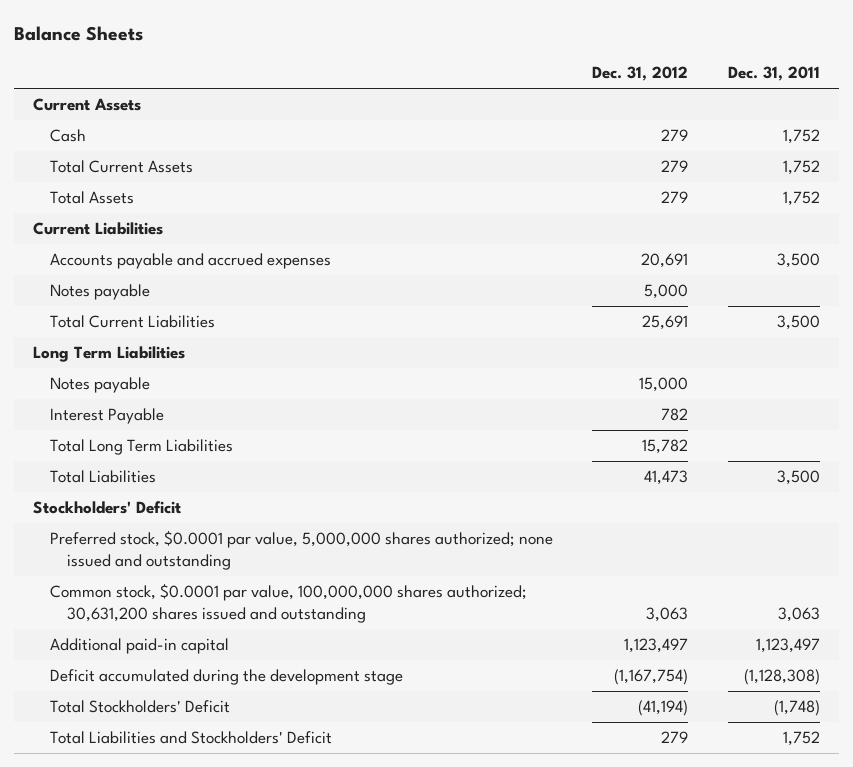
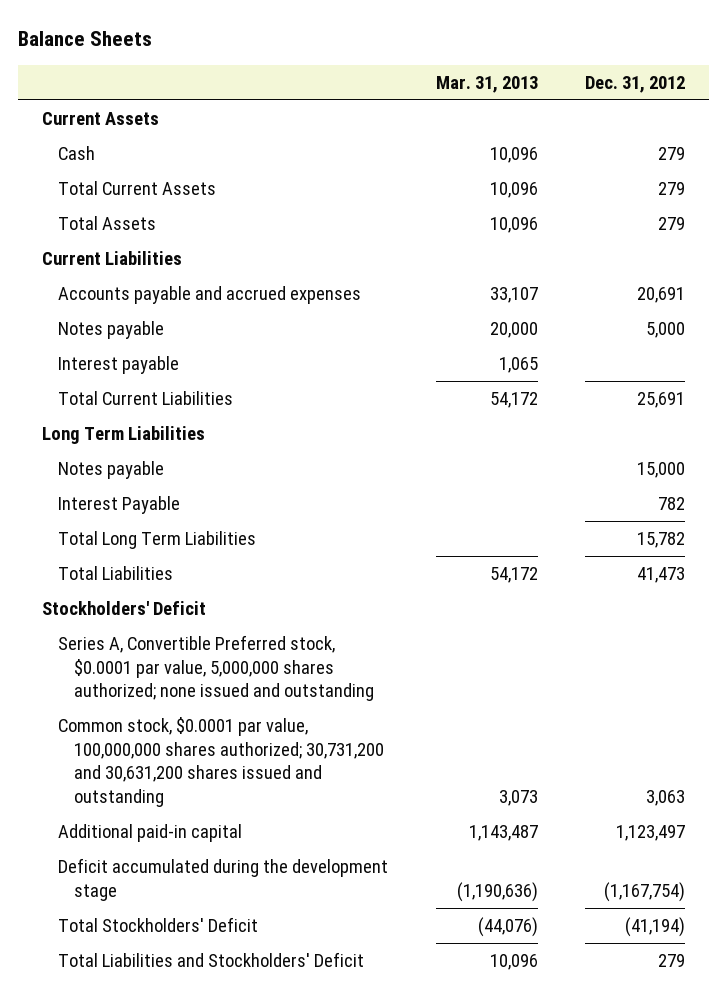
[727,65,820,81] Dec. 31, 2011 -> none
none -> [435,75,538,93] Mar. 31, 2013
none -> [57,356,179,375] Interest payable
[50,530,554,570] Preferred stock, $0.0001 par value, 5,000,000 shares authorized; none issued and outstanding -> [57,635,375,702] Series A, Convertible Preferred stock, $0.0001 par value, 5,000,000 shares authorized; none issued and outstanding
[50,583,528,623] Common stock, $0.0001 par value, 100,000,000 shares authorized; 30,631,200 shares issued and outstanding -> [57,717,385,808] Common stock, $0.0001 par value, 100,000,000 shares authorized; 30,731,200 and 30,631,200 shares issued and outstanding

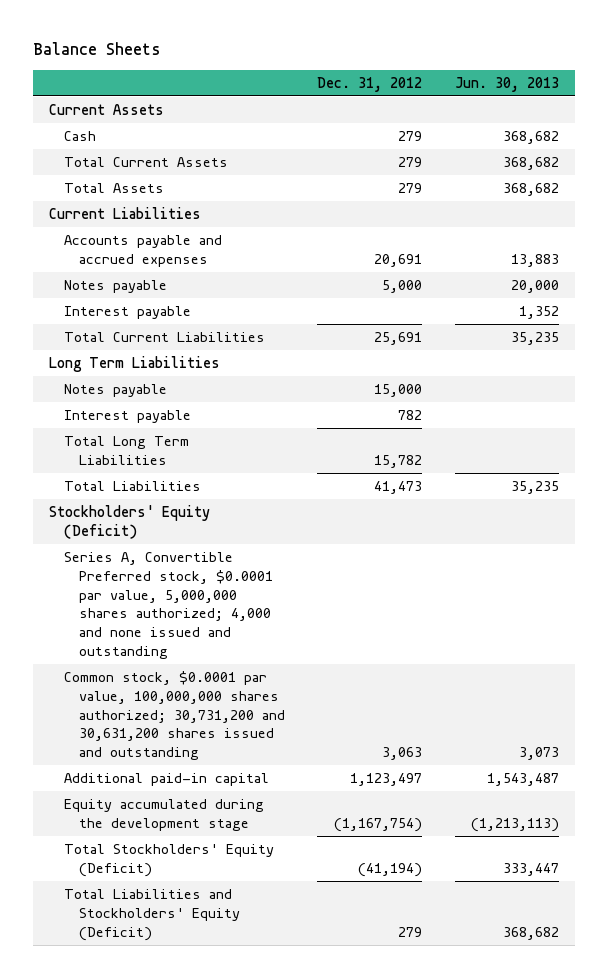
[435,75,538,93] Mar. 31, 2013 -> none
none -> [454,76,559,92] Jun. 30, 2013
[57,496,180,515] Interest Payable -> [63,410,191,424] Interest payable
[41,601,206,616] Stockholders' Deficit -> [49,505,211,539] Stockholders' Equity (Deficit)
[57,635,375,702] Series A, Convertible Preferred stock, $0.0001 par value, 5,000,000 shares authorized; none issued and outstanding -> [63,552,273,659] Series A, Convertible Preferred stock, $0.0001 par value, 5,000,000 shares authorized; 4,000 and none issued and outstanding
[57,858,388,901] Deficit accumulated during the development stage -> [63,799,264,831] Equity accumulated during the development stage
[57,917,258,933] Total Stockholders' Deficit -> [63,844,274,877] Total Stockholders' Equity (Deficit)
[57,952,364,968] Total Liabilities and Stockholders' Deficit -> [63,889,240,941] Total Liabilities and Stockholders' Equity (Deficit)

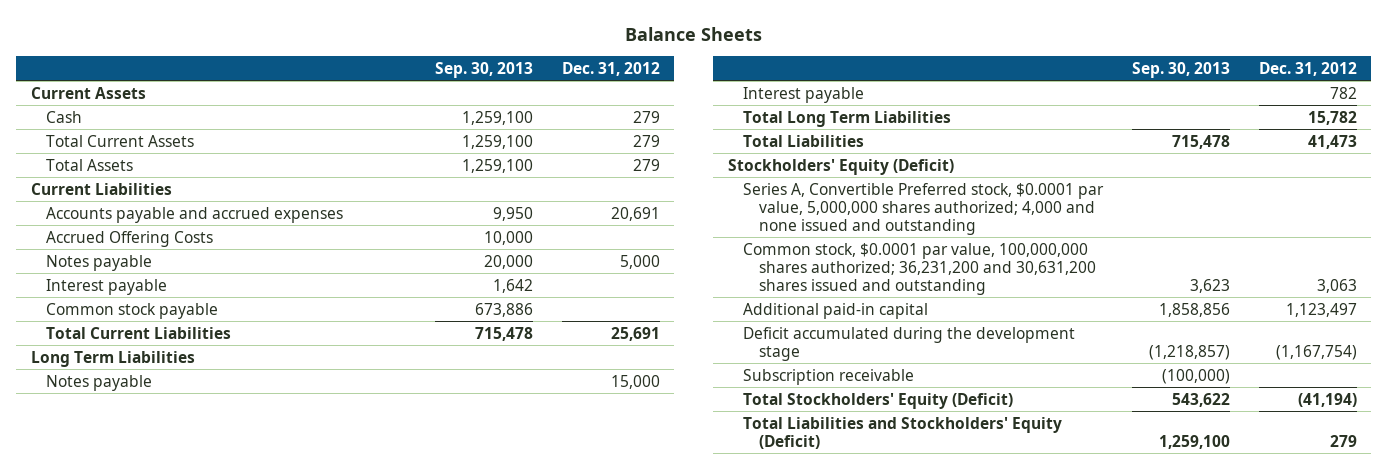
[454,76,559,92] Jun. 30, 2013 -> none
none -> [435,61,534,78] Sep. 30, 2013
none -> [46,230,214,247] Accrued Offering Costs
none -> [46,302,219,319] Common stock payable
[63,671,285,761] Common stock, $0.0001 par value, 100,000,000 shares authorized; 30,731,200 and 30,631,200 shares issued and outstanding -> [743,242,1097,295] Common stock, $0.0001 par value, 100,000,000 shares authorized; 36,231,200 and 30,631,200 shares issued and outstanding
[63,799,264,831] Equity accumulated during the development stage -> [743,326,1076,361] Deficit accumulated during the development stage
none -> [743,368,915,385] Subscription receivable

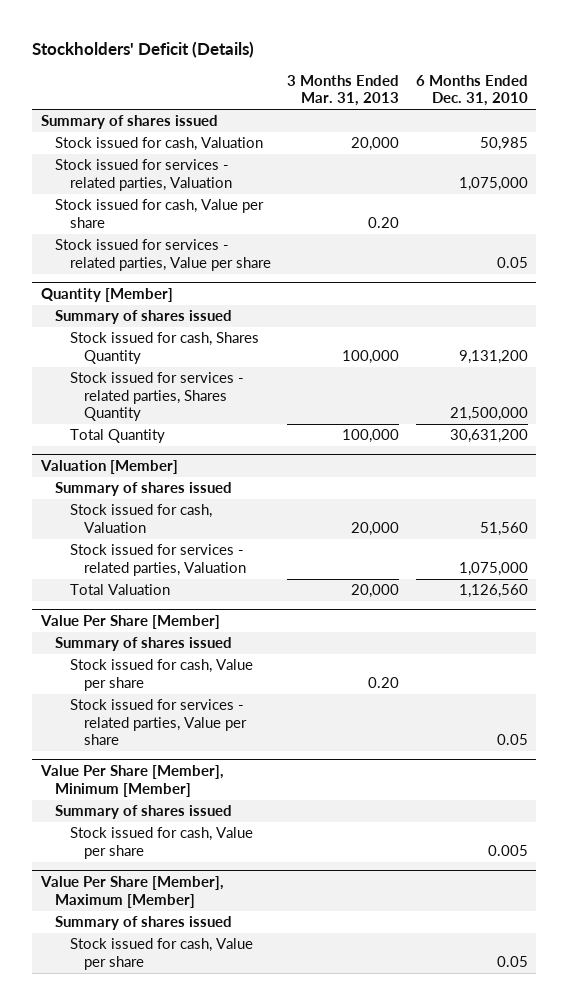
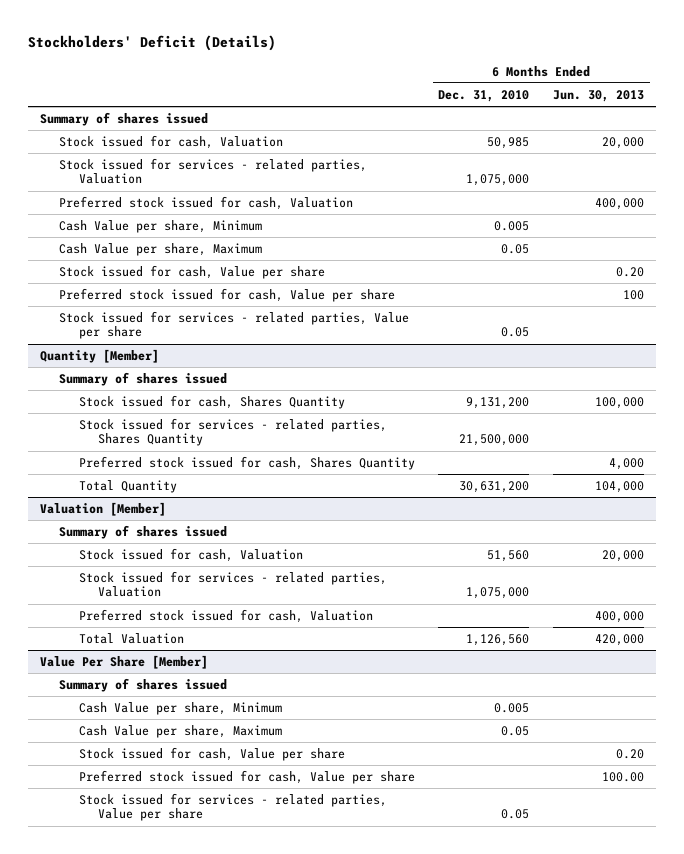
[287,74,400,107] 3 Months Ended Mar. 31, 2013 -> none
none -> [552,89,644,102] Jun. 30, 2013
none -> [59,195,354,210] Preferred stock issued for cash, Valuation
none -> [59,219,263,233] Cash Value per share, Minimum
none -> [59,242,263,256] Cash Value per share, Maximum
none -> [59,287,396,302] Preferred stock issued for cash, Value per share
none -> [78,455,415,470] Preferred stock issued for cash, Shares Quantity
none -> [78,608,373,623] Preferred stock issued for cash, Valuation
none -> [78,701,282,715] Cash Value per share, Minimum
none -> [78,724,282,738] Cash Value per share, Maximum
none -> [78,769,415,784] Preferred stock issued for cash, Value per share
[39,765,224,797] Value Per Share [Member], Minimum [Member] -> none
[55,805,233,820] Summary of shares issued -> none
[69,827,253,859] Stock issued for cash, Value per share -> none
[39,876,224,908] Value Per Share [Member], Maximum [Member] -> none
[55,916,233,931] Summary of shares issued -> none
[69,938,253,970] Stock issued for cash, Value per share -> none

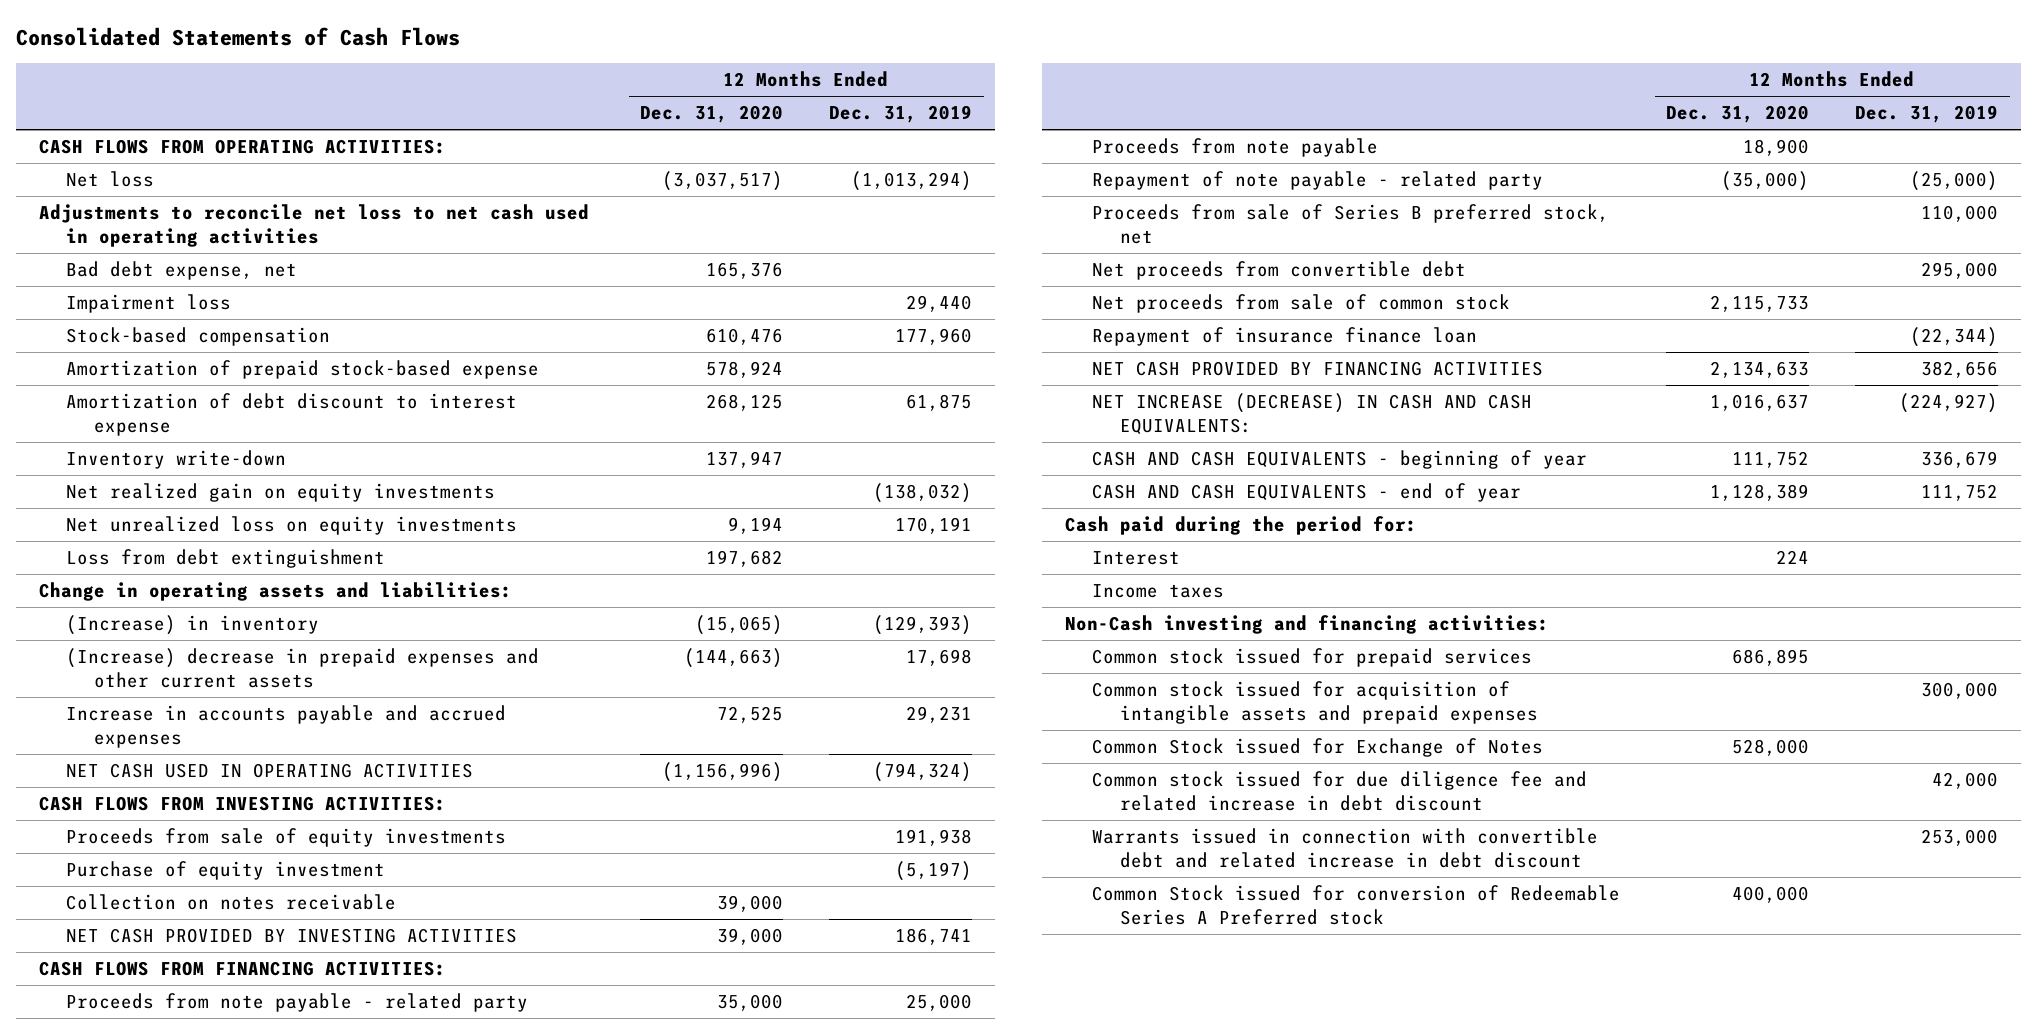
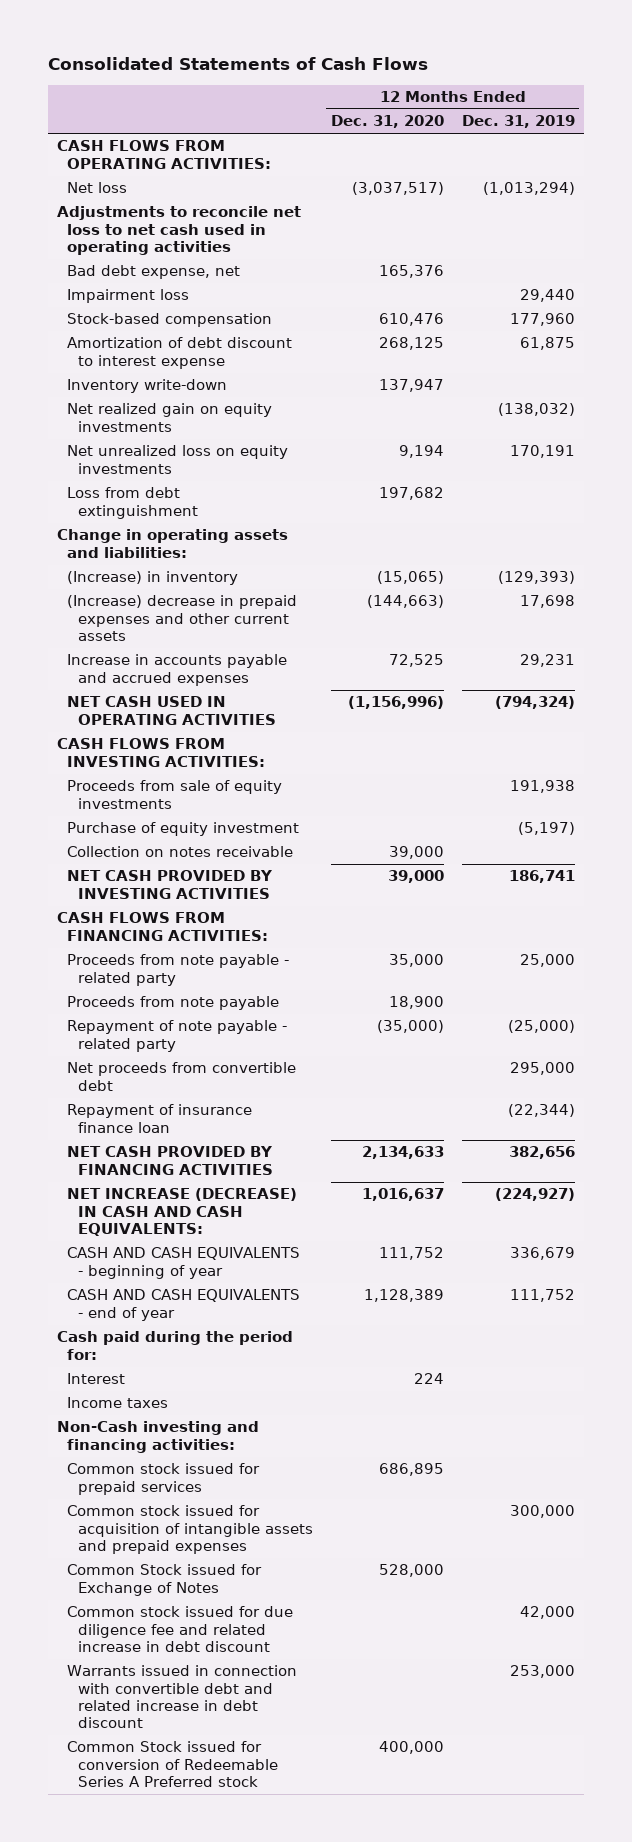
[66,360,540,380] Amortization of prepaid stock-based expense -> none
[1092,204,1610,244] Proceeds from sale of Series B preferred stock, net -> none
[1092,294,1511,314] Net proceeds from sale of common stock -> none

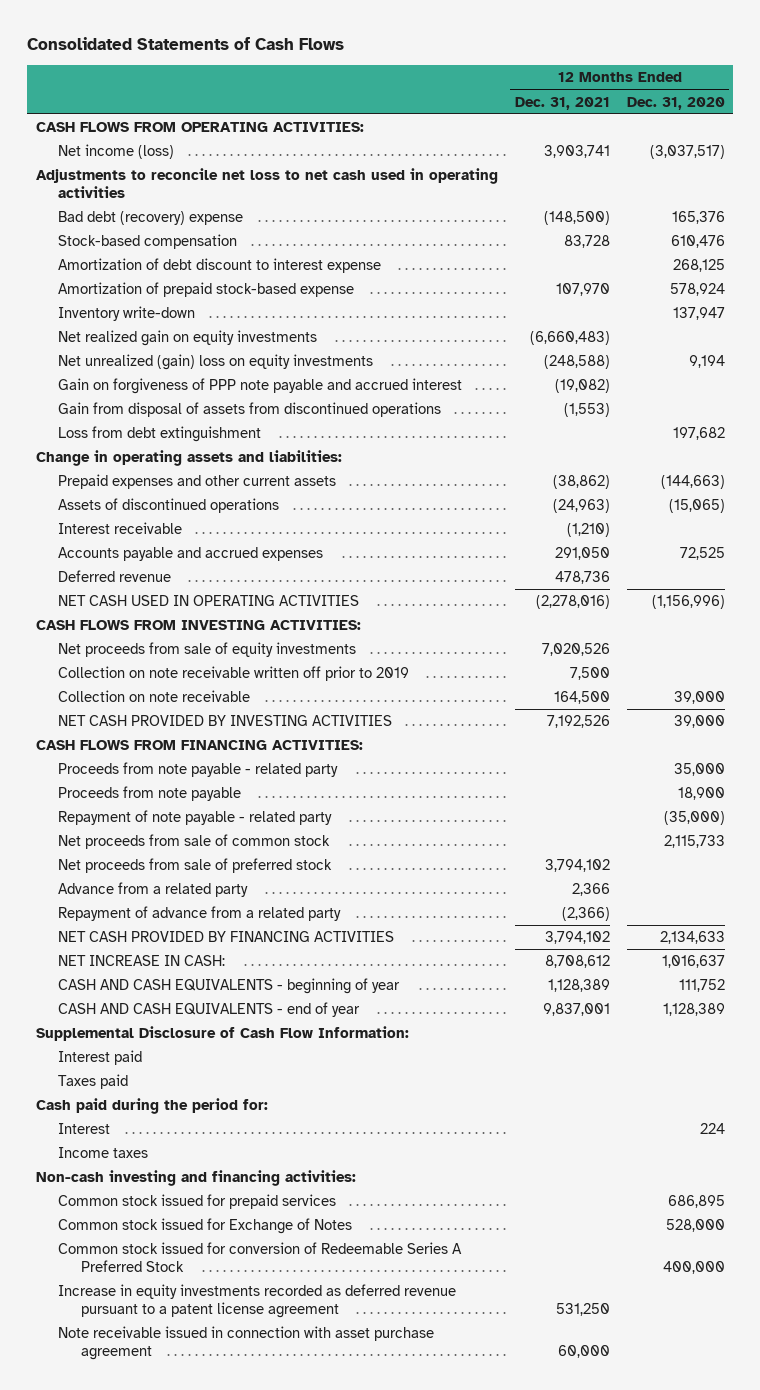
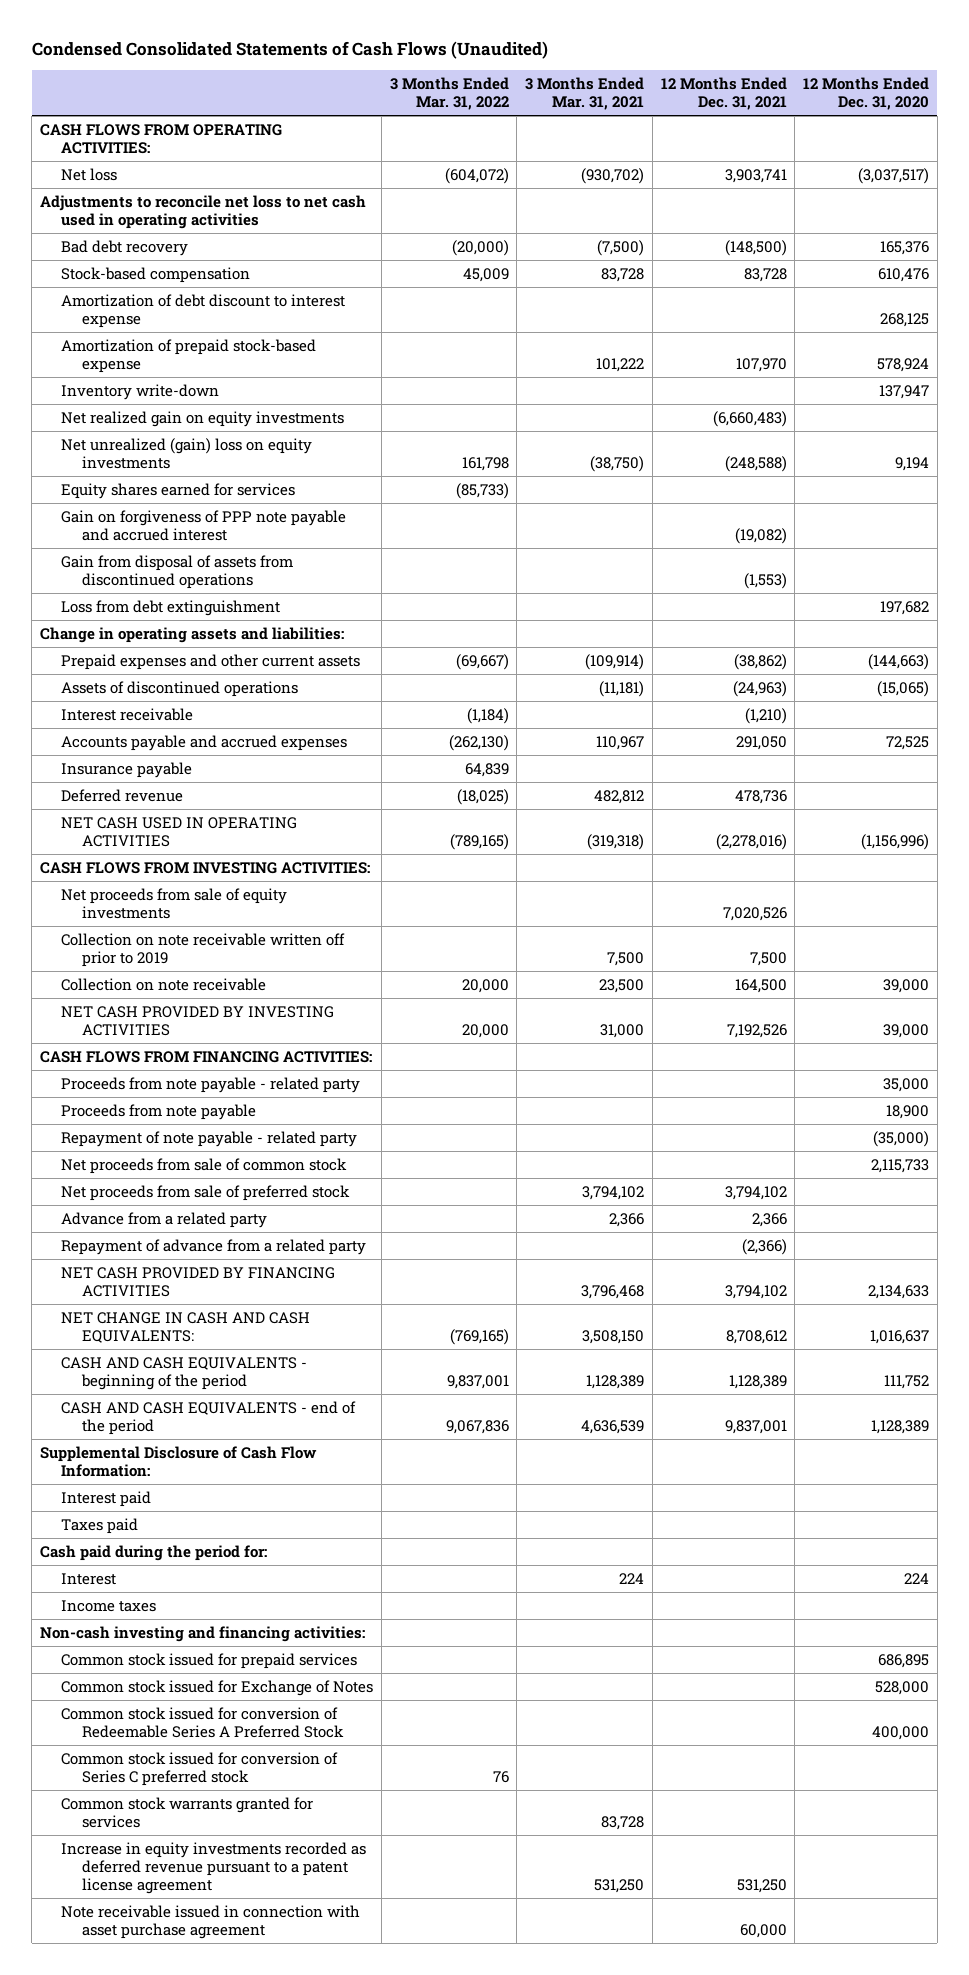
[27,37,345,51] Consolidated Statements of Cash Flows -> [31,41,548,60] Condensed Consolidated Statements of Cash Flows (Unaudited)
none -> [389,76,509,111] 3 Months Ended Mar. 31, 2022
none -> [525,76,645,111] 3 Months Ended Mar. 31, 2021
[58,144,175,160] Net income (loss) -> [61,167,118,181] Net loss
[58,211,244,226] Bad debt (recovery) expense -> [61,239,189,256] Bad debt recovery
none -> [61,482,296,499] Equity shares earned for services
none -> [61,761,193,778] Insurance payable
[58,955,226,967] NET INCREASE IN CASH: -> [61,1311,311,1344] NET CHANGE IN CASH AND CASH EQUIVALENTS:
[58,978,401,995] CASH AND CASH EQUIVALENTS - beginning of year -> [61,1356,308,1391] CASH AND CASH EQUIVALENTS - beginning of the period
[58,1002,361,1018] CASH AND CASH EQUIVALENTS - end of year -> [61,1400,357,1436] CASH AND CASH EQUIVALENTS - end of the period
none -> [61,1751,339,1787] Common stock issued for conversion of Series C preferred stock
none -> [61,1796,314,1829] Common stock warrants granted for services

